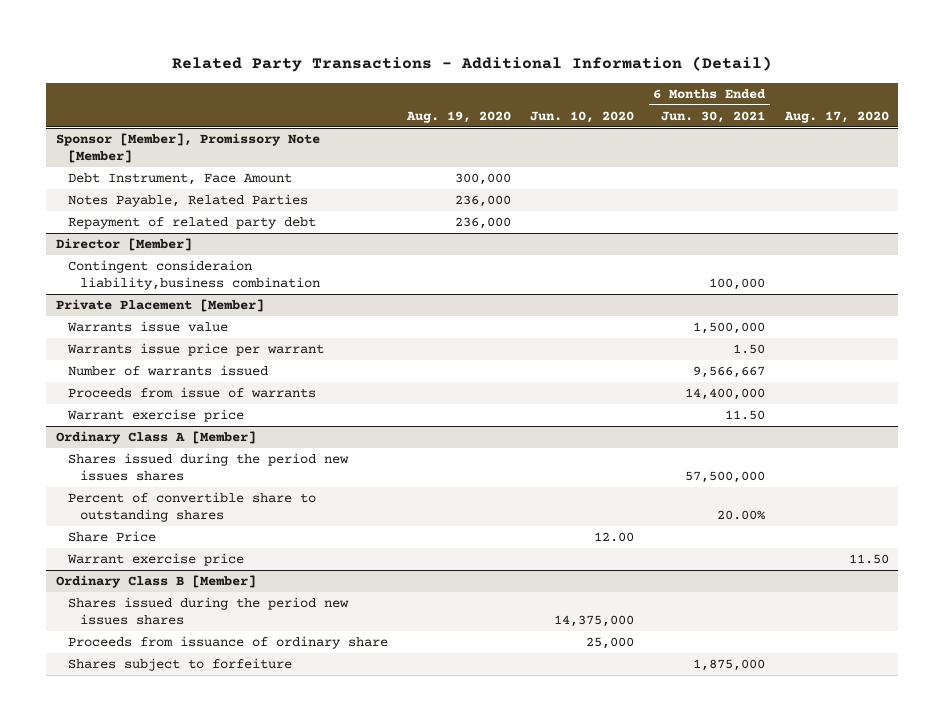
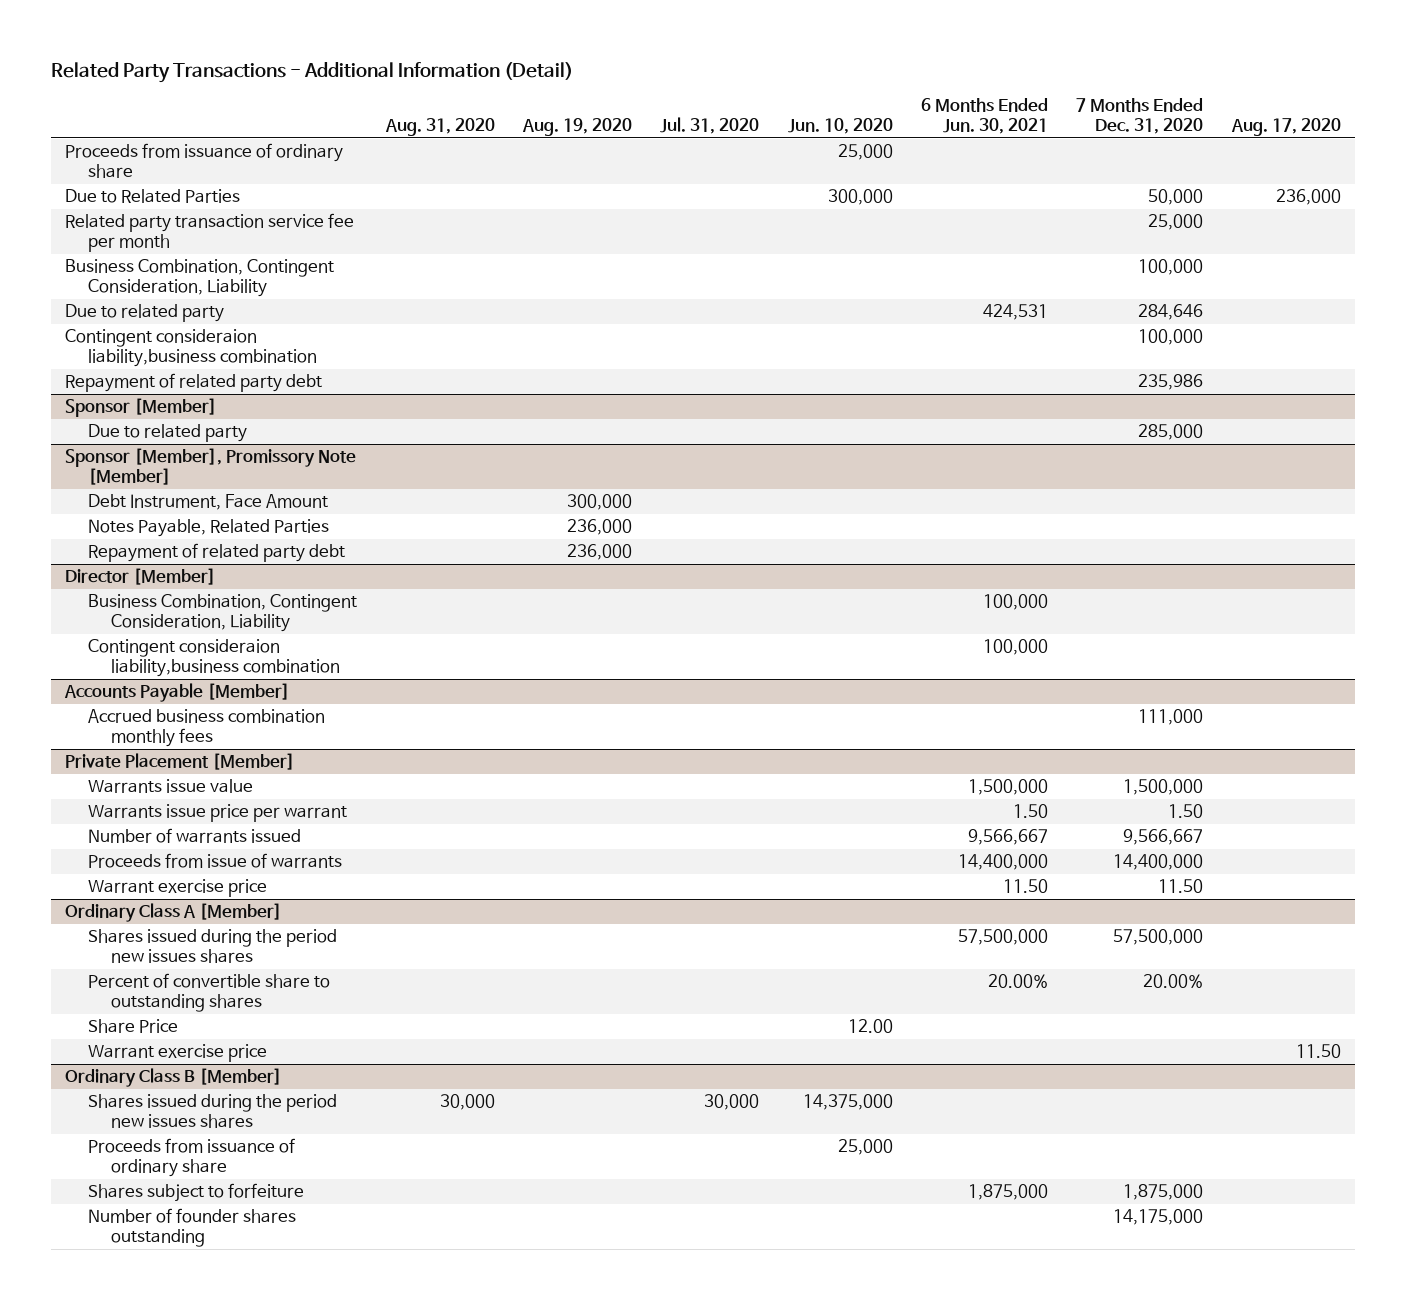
none -> [384,118,495,137] Aug. 31, 2020
none -> [660,117,760,135] Jul. 31, 2020
none -> [1076,98,1204,135] 7 Months Ended Dec. 31, 2020
none -> [65,143,344,179] Proceeds from issuance of ordinary share
none -> [65,189,241,204] Due to Related Parties
none -> [65,213,355,253] Related party transaction service fee per month
none -> [65,259,335,298] Business Combination, Contingent Consideration, Liability
none -> [65,304,225,323] Due to related party
none -> [65,329,318,368] Contingent consideraion liability,business combination
none -> [65,373,323,393] Repayment of related party debt
none -> [65,398,218,418] Sponsor [Member]
none -> [88,424,248,443] Due to related party
none -> [88,594,358,633] Business Combination, Contingent Consideration, Liability
none -> [64,683,291,703] Accounts Payable [Member]
none -> [88,709,326,748] Accrued business combination monthly fees
none -> [88,1208,297,1248] Number of founder shares outstanding

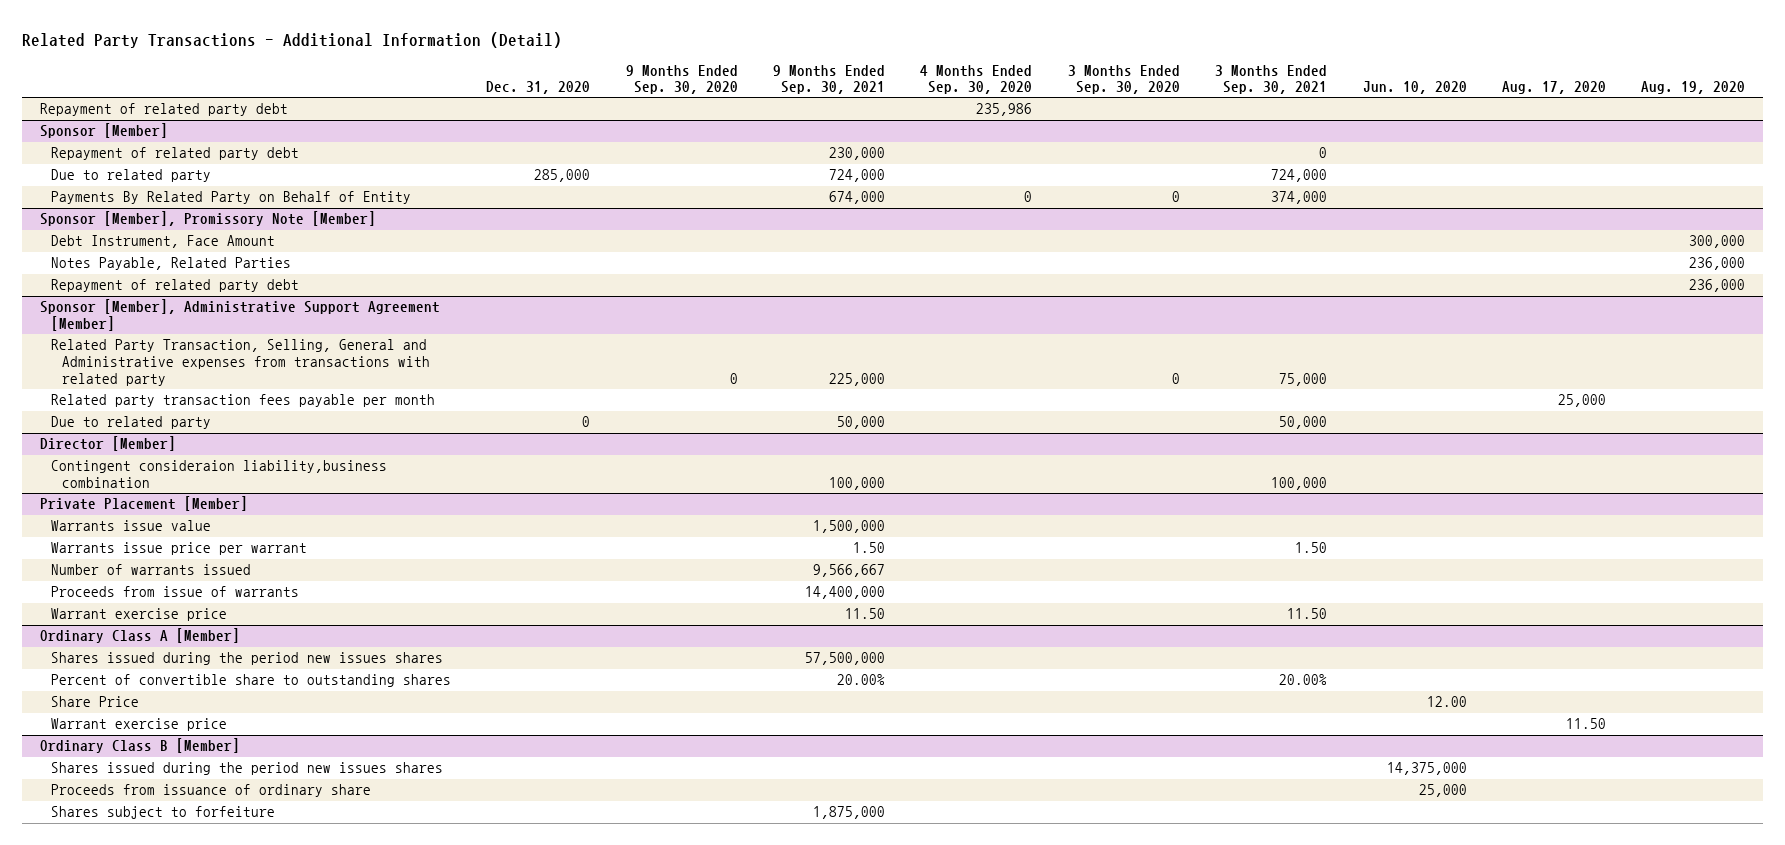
[384,118,495,137] Aug. 31, 2020 -> none
[660,117,760,135] Jul. 31, 2020 -> none
[920,98,1048,135] 6 Months Ended Jun. 30, 2021 -> none
[1076,98,1204,135] 7 Months Ended Dec. 31, 2020 -> none
none -> [486,81,591,95] Dec. 31, 2020
none -> [625,64,738,95] 9 Months Ended Sep. 30, 2020
none -> [773,64,886,95] 9 Months Ended Sep. 30, 2021
none -> [920,64,1033,95] 4 Months Ended Sep. 30, 2020
none -> [1067,64,1180,95] 3 Months Ended Sep. 30, 2020
none -> [1215,64,1328,95] 3 Months Ended Sep. 30, 2021
[65,143,344,179] Proceeds from issuance of ordinary share -> none
[65,189,241,204] Due to Related Parties -> none
[65,213,355,253] Related party transaction service fee per month -> none
[65,259,335,298] Business Combination, Contingent Consideration, Liability -> none
[65,304,225,323] Due to related party -> none
[65,329,318,368] Contingent consideraion liability,business combination -> none
none -> [51,147,300,161] Repayment of related party debt
none -> [51,191,412,205] Payments By Related Party on Behalf of Entity
none -> [39,299,440,332] Sponsor [Member], Administrative Support Agreement [Member]
none -> [51,339,431,386] Related Party Transaction, Selling, General and Administrative expenses from transactions with related party
none -> [51,394,436,408] Related party transaction fees payable per month
none -> [51,416,212,430] Due to related party
[88,594,358,633] Business Combination, Contingent Consideration, Liability -> none
[64,683,291,703] Accounts Payable [Member] -> none
[88,709,326,748] Accrued business combination monthly fees -> none
[88,1208,297,1248] Number of founder shares outstanding -> none

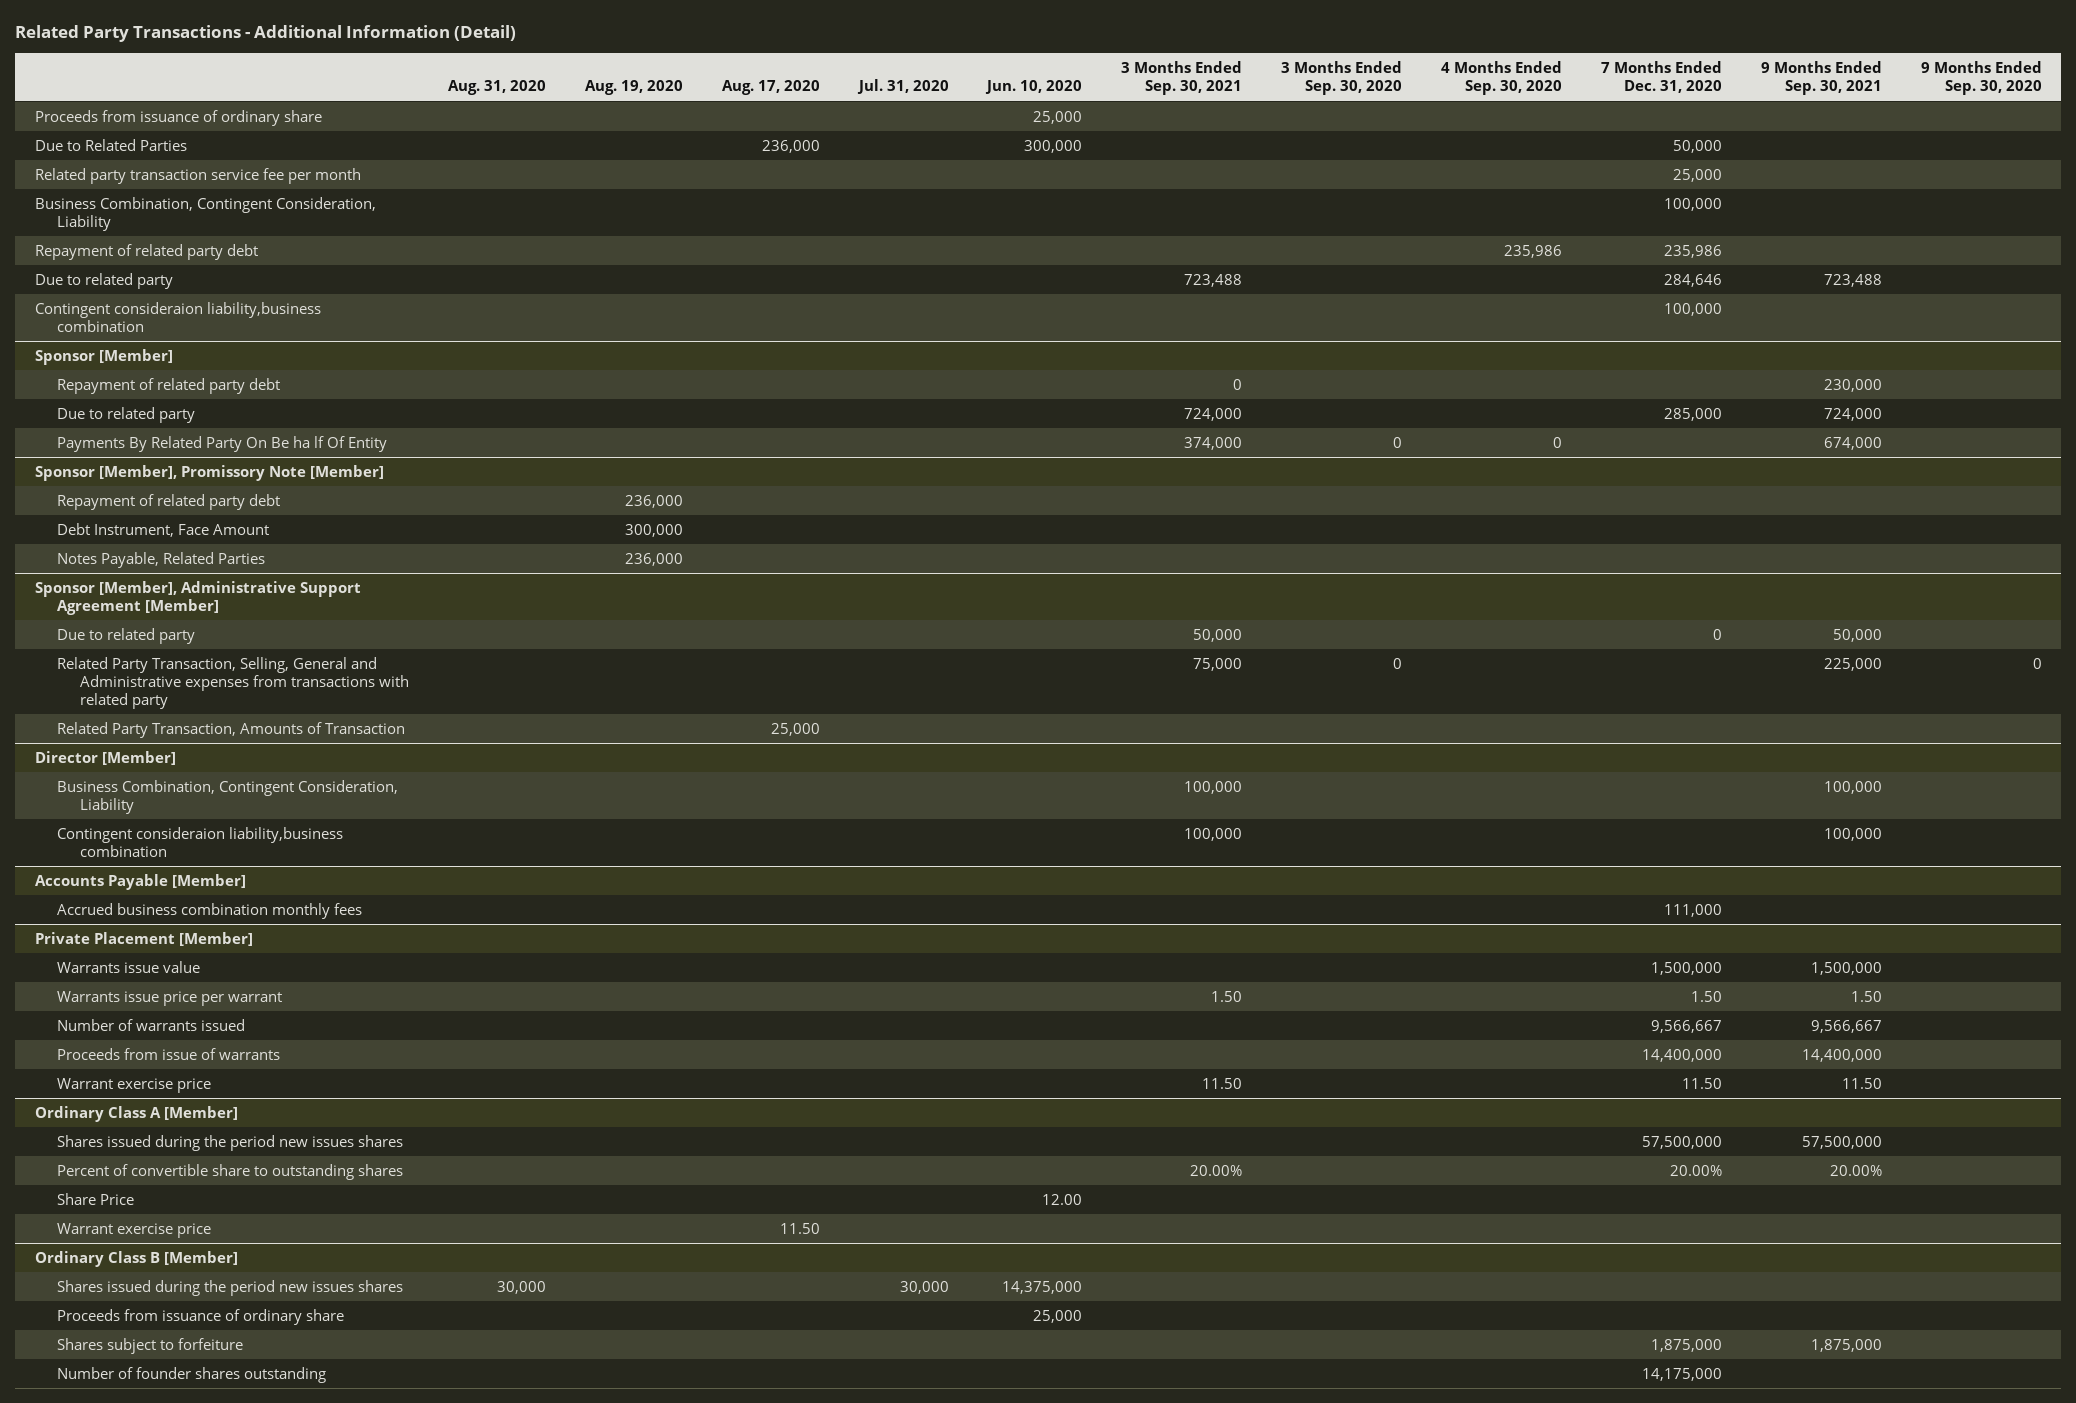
[486,81,591,95] Dec. 31, 2020 -> none
none -> [447,80,546,96] Aug. 31, 2020
none -> [856,79,949,95] Jul. 31, 2020
none -> [1601,61,1723,94] 7 Months Ended Dec. 31, 2020
none -> [34,109,322,126] Proceeds from issuance of ordinary share
none -> [34,138,187,151] Due to Related Parties
none -> [34,167,361,184] Related party transaction service fee per month
none -> [34,196,376,231] Business Combination, Contingent Consideration, Liability
none -> [34,272,173,289] Due to related party
none -> [34,301,321,332] Contingent consideraion liability,business combination
[51,191,412,205] Payments By Related Party on Behalf of Entity -> [57,435,388,452] Payments By Related Party On Be ha lf Of Entity
[51,279,300,293] Repayment of related party debt -> [57,493,281,510] Repayment of related party debt
[51,394,436,408] Related party transaction fees payable per month -> none
[51,339,431,386] Related Party Transaction, Selling, General and Administrative expenses from transactions with related party -> [57,656,409,709] Related Party Transaction, Selling, General and Administrative expenses from transactions with related party
none -> [57,721,406,738] Related Party Transaction, Amounts of Transaction
none -> [57,779,399,814] Business Combination, Contingent Consideration, Liability
none -> [34,873,246,890] Accounts Payable [Member]
none -> [57,902,363,919] Accrued business combination monthly fees
none -> [57,1366,327,1383] Number of founder shares outstanding

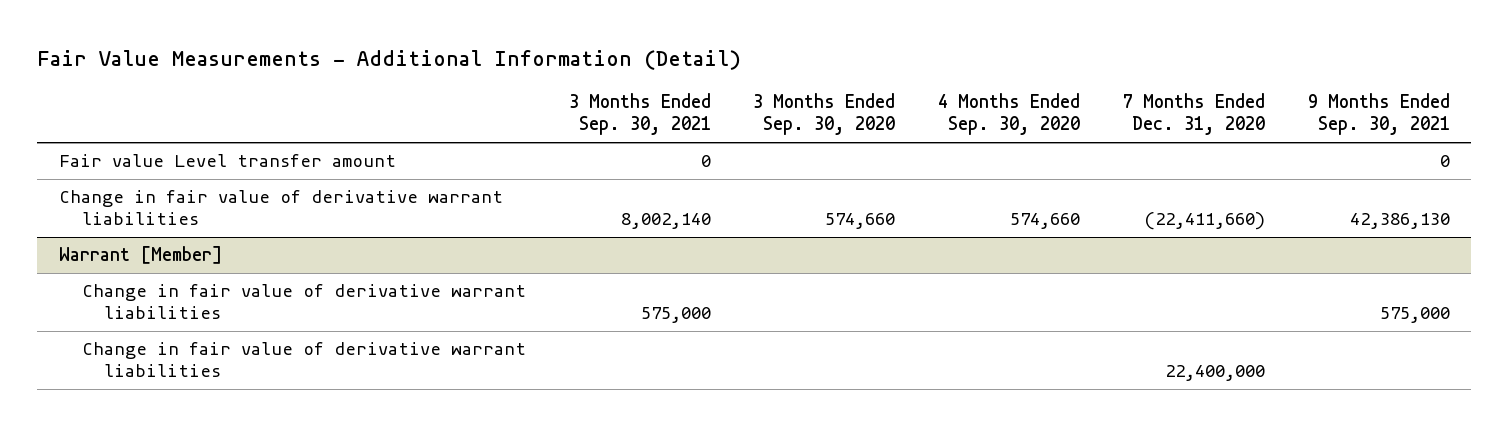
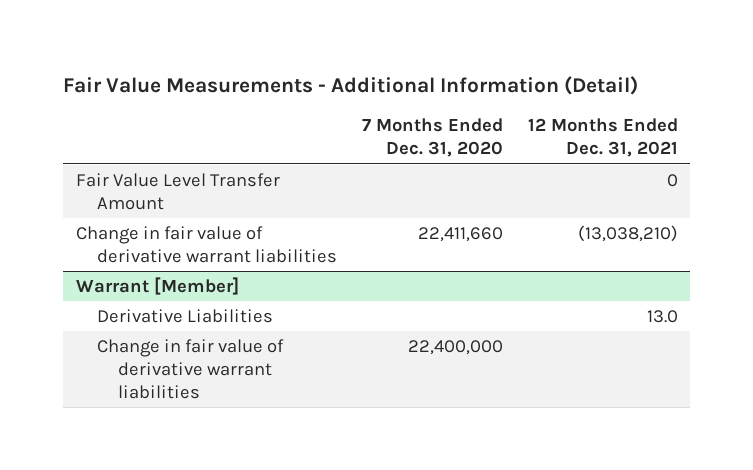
[568,93,711,136] 3 Months Ended Sep. 30, 2021 -> none
[753,93,896,136] 3 Months Ended Sep. 30, 2020 -> none
[938,93,1081,136] 4 Months Ended Sep. 30, 2020 -> none
[1308,93,1451,136] 9 Months Ended Sep. 30, 2021 -> none
none -> [527,118,678,158] 12 Months Ended Dec. 31, 2021
[58,154,396,168] Fair value Level transfer amount -> [75,173,280,210] Fair Value Level Transfer Amount
[1144,212,1266,231] (22,411,660) -> [417,227,503,243] 22,411,660
[81,284,526,320] Change in fair value of derivative warrant liabilities -> none
none -> [97,309,274,324] Derivative Liabilities

